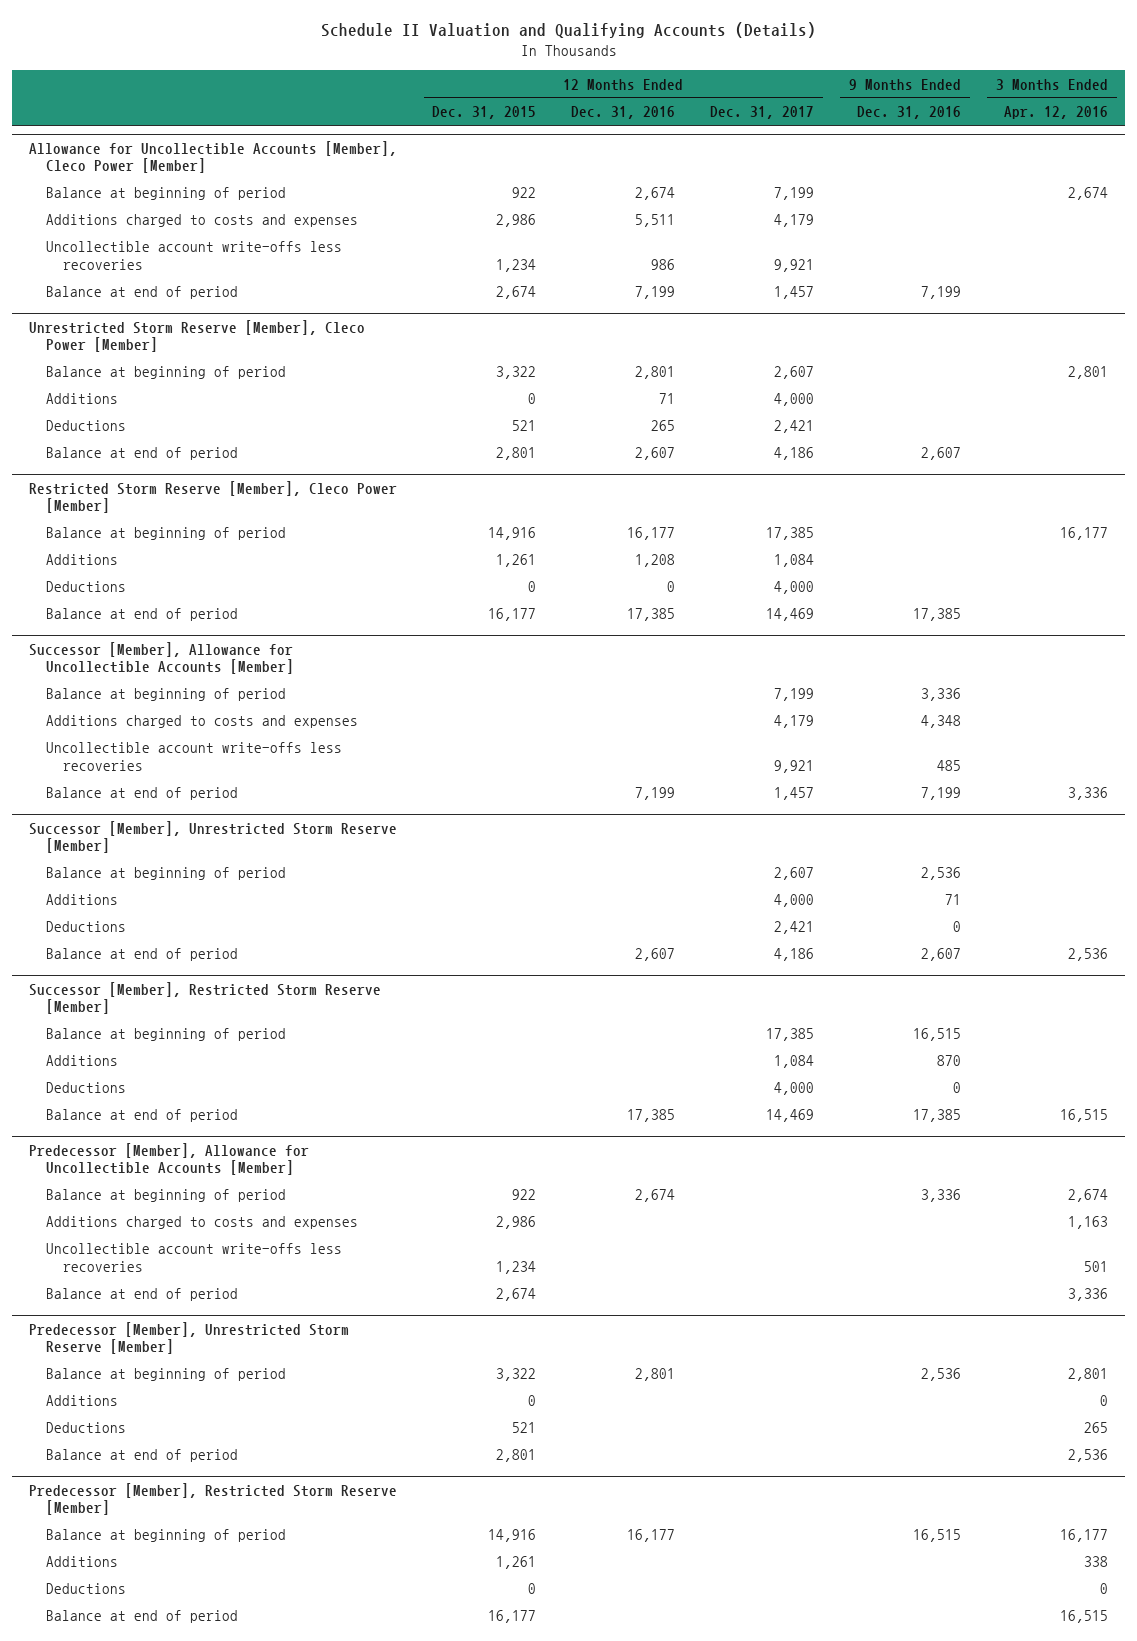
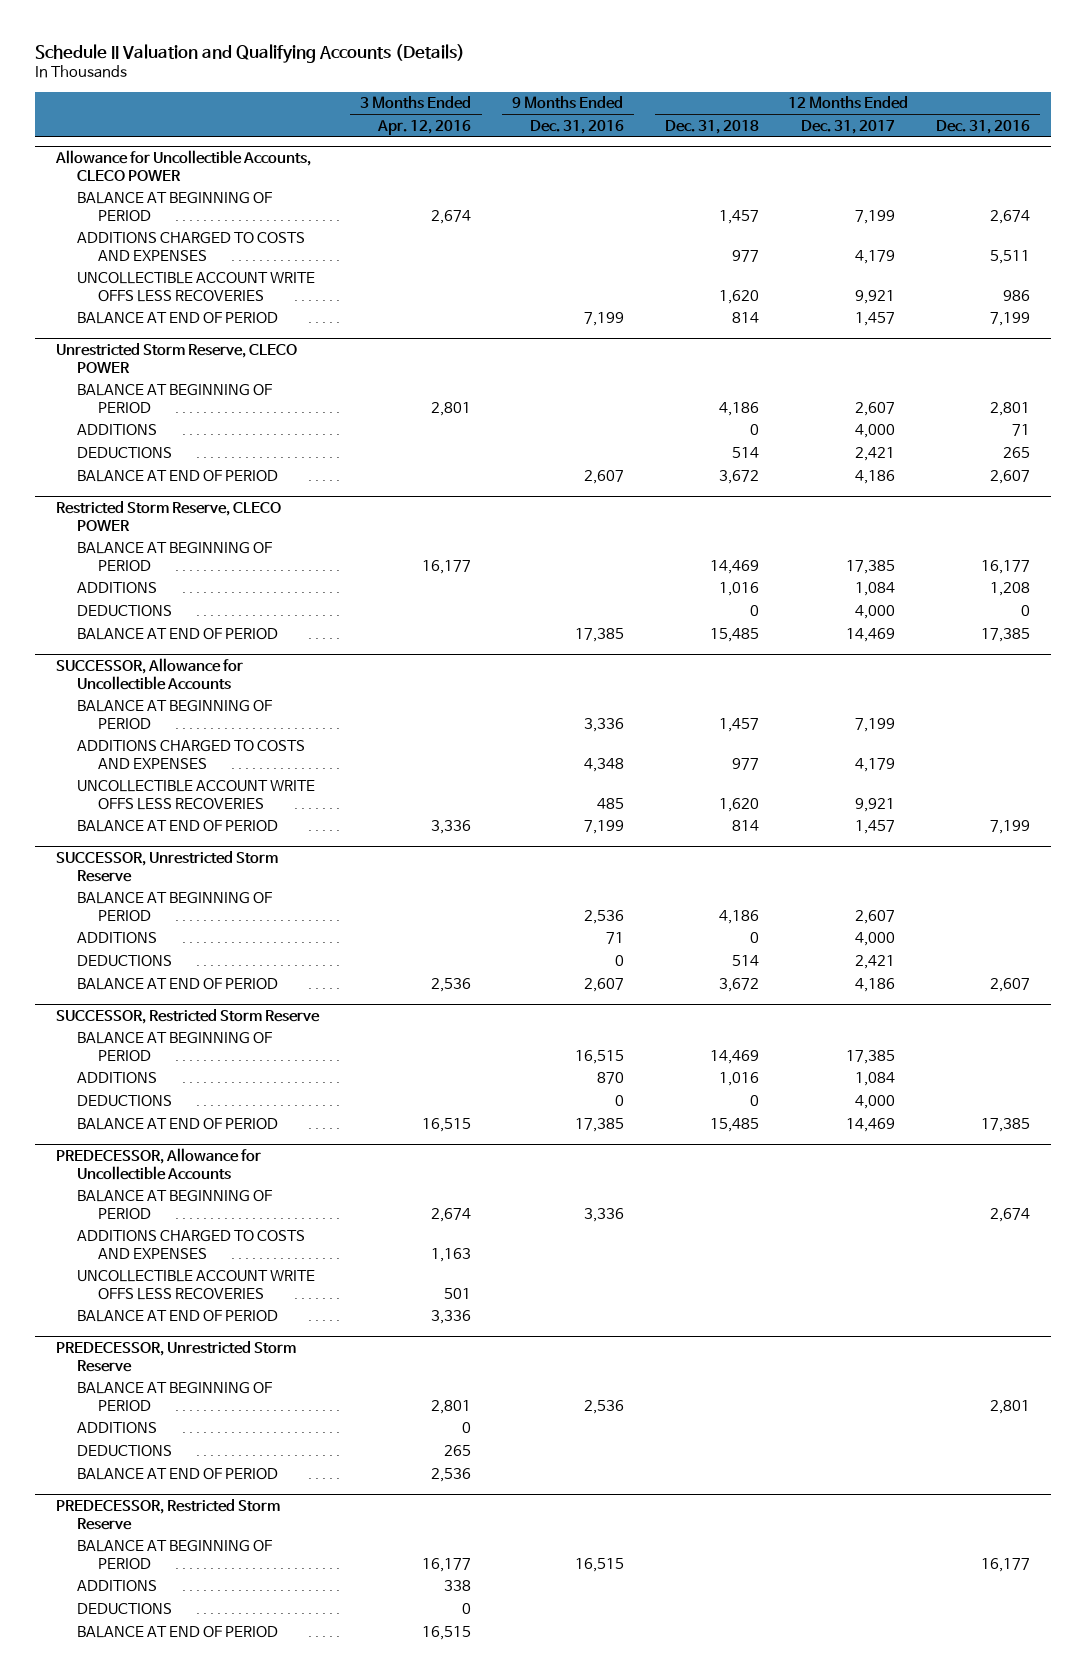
[432,106,537,120] Dec. 31, 2015 -> none
none -> [665,119,760,134] Dec. 31, 2018
[29,141,398,174] Allowance for Uncollectible Accounts [Member], Cleco Power [Member] -> [55,150,312,181] Allowance for Uncollectible Accounts, CLECO POWER
[46,187,287,201] Balance at beginning of period -> [76,192,272,223] BALANCE AT BEGINNING OF PERIOD
[46,214,359,228] Additions charged to costs and expenses -> [76,232,305,262] ADDITIONS CHARGED TO COSTS AND EXPENSES
[46,241,343,270] Uncollectible account write-offs less recoveries -> [76,272,315,303] UNCOLLECTIBLE ACCOUNT WRITE OFFS LESS RECOVERIES
[46,286,239,300] Balance at end of period -> [76,312,278,325] BALANCE AT END OF PERIOD
[29,320,366,353] Unrestricted Storm Reserve [Member], Cleco Power [Member] -> [56,343,298,373] Unrestricted Storm Reserve, CLECO POWER
[46,366,287,380] Balance at beginning of period -> [76,384,272,415] BALANCE AT BEGINNING OF PERIOD
[46,393,119,405] Additions -> [76,424,157,437] ADDITIONS
[46,420,127,432] Deductions -> [76,447,172,460] DEDUCTIONS
[46,447,239,461] Balance at end of period -> [76,470,278,483] BALANCE AT END OF PERIOD
[29,481,398,514] Restricted Storm Reserve [Member], Cleco Power [Member] -> [56,501,282,531] Restricted Storm Reserve, CLECO POWER
[46,527,287,541] Balance at beginning of period -> [76,542,272,573] BALANCE AT BEGINNING OF PERIOD
[46,554,119,566] Additions -> [76,582,157,595] ADDITIONS
[46,581,127,593] Deductions -> [76,605,172,618] DEDUCTIONS
[46,608,239,622] Balance at end of period -> [76,628,278,641] BALANCE AT END OF PERIOD
[29,642,295,675] Successor [Member], Allowance for Uncollectible Accounts [Member] -> [56,658,244,690] SUCCESSOR, Allowance for Uncollectible Accounts
[46,688,287,702] Balance at beginning of period -> [76,700,272,731] BALANCE AT BEGINNING OF PERIOD
[46,715,359,729] Additions charged to costs and expenses -> [76,740,305,770] ADDITIONS CHARGED TO COSTS AND EXPENSES
[46,742,343,771] Uncollectible account write-offs less recoveries -> [76,780,315,811] UNCOLLECTIBLE ACCOUNT WRITE OFFS LESS RECOVERIES
[46,787,239,801] Balance at end of period -> [76,820,278,833] BALANCE AT END OF PERIOD
[29,821,398,854] Successor [Member], Unrestricted Storm Reserve [Member] -> [56,851,279,882] SUCCESSOR, Unrestricted Storm Reserve
[46,867,287,881] Balance at beginning of period -> [76,892,272,923] BALANCE AT BEGINNING OF PERIOD
[46,894,119,906] Additions -> [76,932,157,945] ADDITIONS
[46,921,127,933] Deductions -> [76,955,172,968] DEDUCTIONS
[46,948,239,962] Balance at end of period -> [76,978,278,991] BALANCE AT END OF PERIOD
[29,982,382,1015] Successor [Member], Restricted Storm Reserve [Member] -> [56,1009,321,1025] SUCCESSOR, Restricted Storm Reserve
[46,1028,287,1042] Balance at beginning of period -> [76,1032,272,1063] BALANCE AT BEGINNING OF PERIOD
[46,1055,119,1067] Additions -> [76,1072,157,1085] ADDITIONS
[46,1082,127,1094] Deductions -> [76,1095,172,1108] DEDUCTIONS
[46,1109,239,1123] Balance at end of period -> [76,1118,278,1131] BALANCE AT END OF PERIOD
[29,1143,310,1176] Predecessor [Member], Allowance for Uncollectible Accounts [Member] -> [56,1148,262,1180] PREDECESSOR, Allowance for Uncollectible Accounts
[46,1189,287,1203] Balance at beginning of period -> [76,1190,272,1221] BALANCE AT BEGINNING OF PERIOD
[46,1216,359,1230] Additions charged to costs and expenses -> [76,1230,305,1260] ADDITIONS CHARGED TO COSTS AND EXPENSES
[46,1243,343,1272] Uncollectible account write-offs less recoveries -> [76,1270,315,1301] UNCOLLECTIBLE ACCOUNT WRITE OFFS LESS RECOVERIES
[46,1288,239,1302] Balance at end of period -> [76,1310,278,1323] BALANCE AT END OF PERIOD
[29,1322,350,1355] Predecessor [Member], Unrestricted Storm Reserve [Member] -> [56,1341,297,1372] PREDECESSOR, Unrestricted Storm Reserve
[46,1368,287,1382] Balance at beginning of period -> [76,1382,272,1413] BALANCE AT BEGINNING OF PERIOD
[46,1395,119,1407] Additions -> [76,1422,157,1435] ADDITIONS
[46,1422,127,1434] Deductions -> [76,1445,172,1458] DEDUCTIONS
[46,1449,239,1463] Balance at end of period -> [76,1468,278,1481] BALANCE AT END OF PERIOD
[29,1483,398,1516] Predecessor [Member], Restricted Storm Reserve [Member] -> [56,1499,281,1530] PREDECESSOR, Restricted Storm Reserve
[46,1529,287,1543] Balance at beginning of period -> [76,1540,272,1571] BALANCE AT BEGINNING OF PERIOD
[46,1556,119,1568] Additions -> [76,1580,157,1593] ADDITIONS
[46,1583,127,1595] Deductions -> [76,1603,172,1616] DEDUCTIONS
[46,1610,239,1624] Balance at end of period -> [76,1626,278,1639] BALANCE AT END OF PERIOD

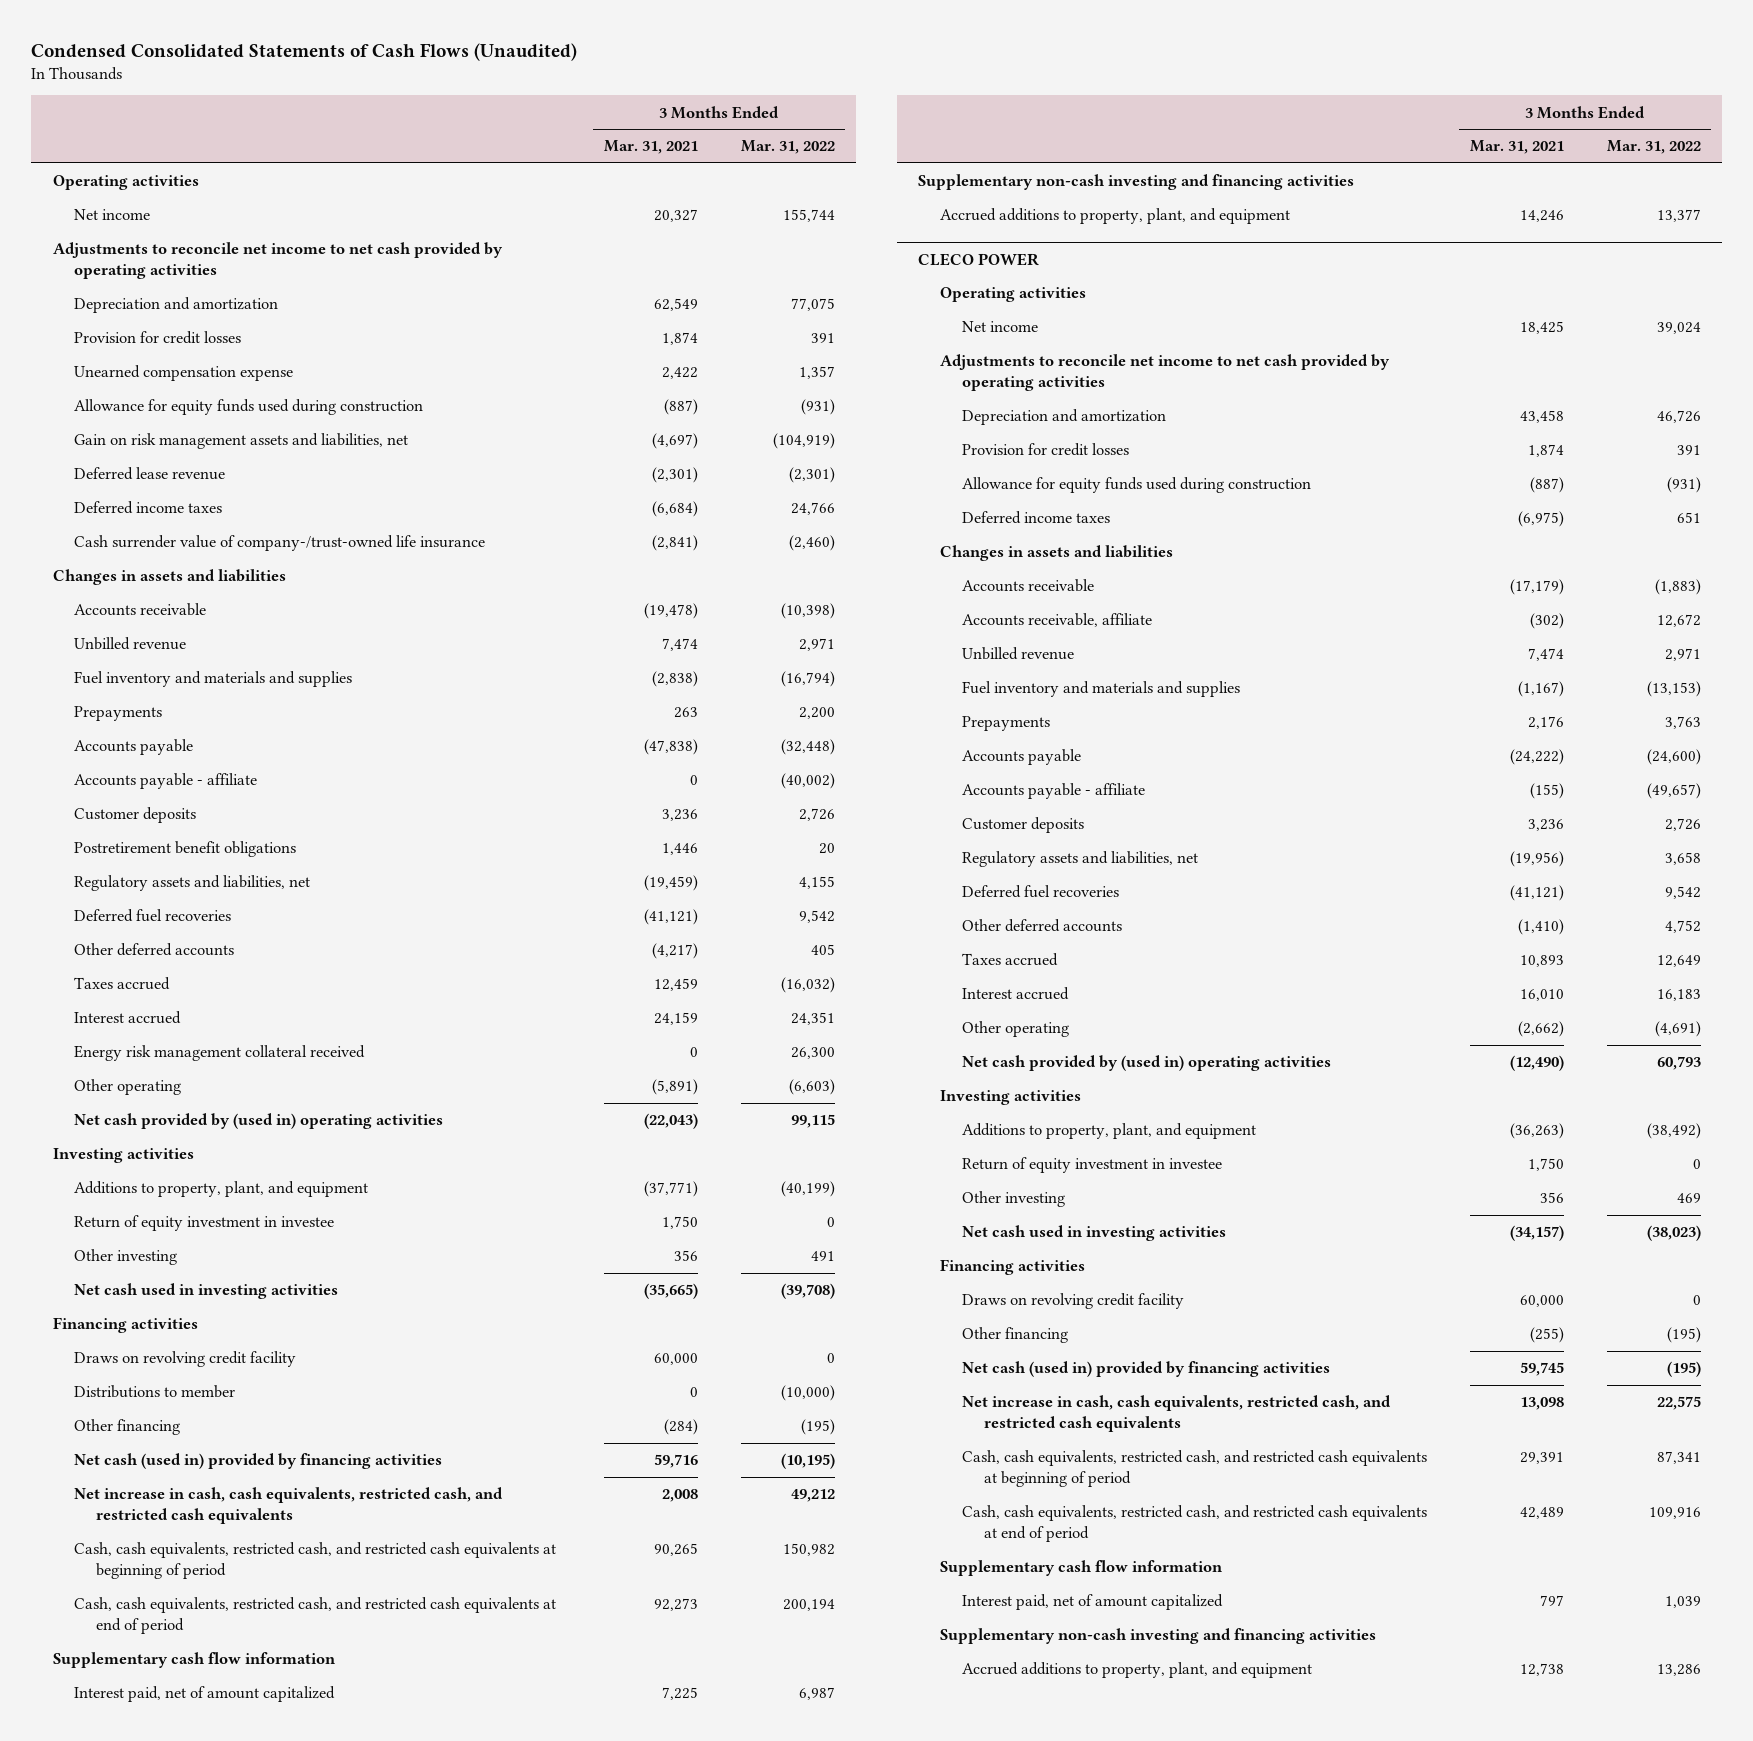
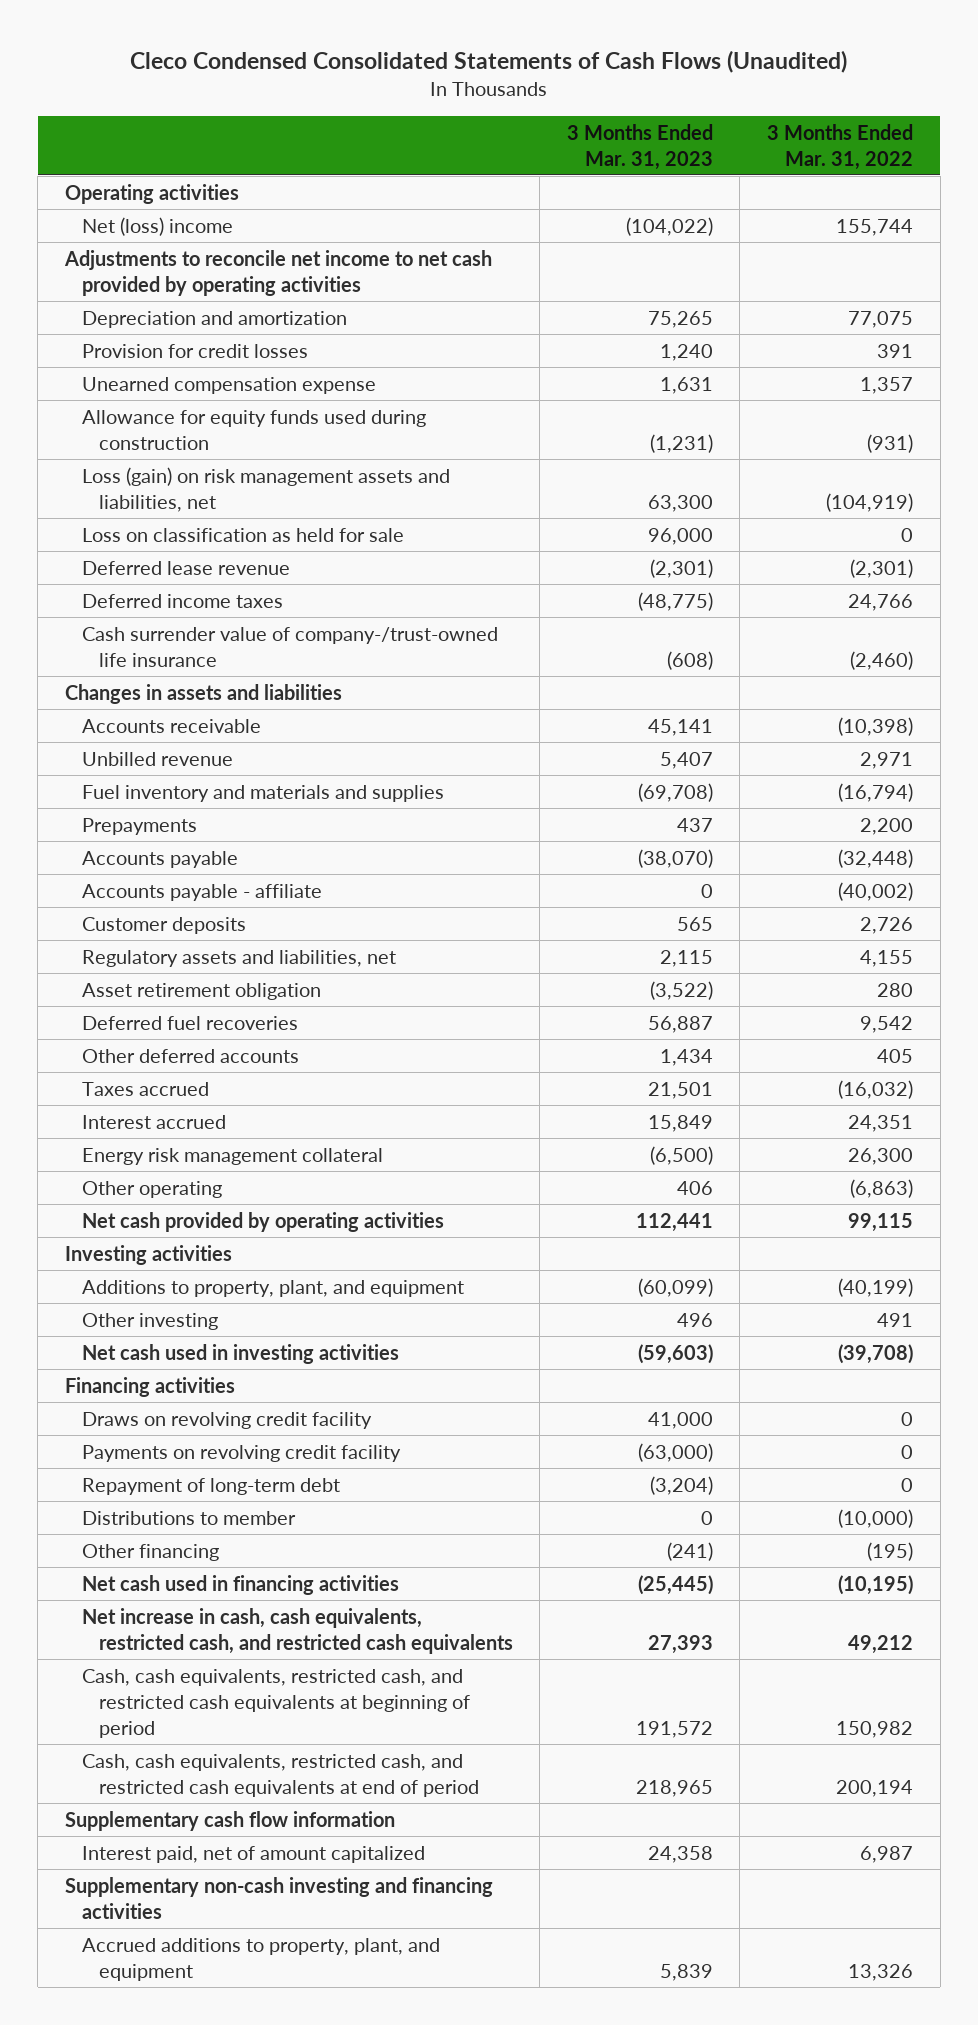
[31,42,578,61] Condensed Consolidated Statements of Cash Flows (Unaudited) -> [129,49,847,73] Cleco Condensed Consolidated Statements of Cash Flows (Unaudited)
[603,140,698,155] Mar. 31, 2021 -> none
none -> [566,123,713,170] 3 Months Ended Mar. 31, 2023
[74,209,151,221] Net income -> [81,216,233,236] Net (loss) income
[74,433,409,450] Gain on risk management assets and liabilities, net -> [81,466,450,512] Loss (gain) on risk management assets and liabilities, net
none -> [81,527,404,542] Loss on classification as held for sale
[74,841,297,858] Postretirement benefit obligations -> none
none -> [81,982,321,1000] Asset retirement obligation
[74,1045,366,1062] Energy risk management collateral received -> [81,1147,383,1165] Energy risk management collateral
[788,1079,835,1096] (6,603) -> [849,1178,913,1198] (6,863)
[74,1113,444,1130] Net cash provided by (used in) operating activities -> [81,1211,444,1232] Net cash provided by operating activities
[74,1215,335,1232] Return of equity investment in investee -> none
none -> [81,1444,401,1462] Payments on revolving credit facility
none -> [81,1477,340,1495] Repayment of long-term debt
[74,1453,443,1470] Net cash (used in) provided by financing activities -> [81,1574,399,1595] Net cash used in financing activities
[918,252,1040,266] CLECO POWER -> none
[940,287,1087,303] Operating activities -> none
[962,321,1039,333] Net income -> none
[940,354,1391,392] Adjustments to reconcile net income to net cash provided by operating activities -> none
[962,409,1167,426] Depreciation and amortization -> none
[962,443,1130,457] Provision for credit losses -> none
[962,477,1312,494] Allowance for equity funds used during construction -> none
[962,511,1111,525] Deferred income taxes -> none
[940,545,1174,562] Changes in assets and liabilities -> none
[962,579,1095,593] Accounts receivable -> none
[962,613,1153,628] Accounts receivable, affiliate -> none
[962,647,1075,661] Unbilled revenue -> none
[962,681,1241,698] Fuel inventory and materials and supplies -> none
[962,716,1051,732] Prepayments -> none
[962,749,1082,766] Accounts payable -> none
[962,783,1146,800] Accounts payable - affiliate -> none
[962,817,1085,834] Customer deposits -> none
[962,851,1199,868] Regulatory assets and liabilities, net -> none
[962,885,1120,899] Deferred fuel recoveries -> none
[962,919,1123,933] Other deferred accounts -> none
[962,953,1059,967] Taxes accrued -> none
[962,987,1070,1001] Interest accrued -> none
[962,1021,1070,1038] Other operating -> none
[962,1055,1332,1072] Net cash provided by (used in) operating activities -> none
[940,1090,1082,1106] Investing activities -> none
[962,1123,1257,1140] Additions to property, plant, and equipment -> none
[962,1157,1223,1174] Return of equity investment in investee -> none
[962,1191,1066,1208] Other investing -> none
[962,1225,1227,1242] Net cash used in investing activities -> none
[940,1259,1086,1276] Financing activities -> none
[962,1293,1185,1310] Draws on revolving credit facility -> none
[962,1327,1069,1344] Other financing -> none
[962,1361,1331,1378] Net cash (used in) provided by financing activities -> none
[962,1395,1392,1433] Net increase in cash, cash equivalents, restricted cash, and restricted cash equivalents -> none
[962,1450,1428,1488] Cash, cash equivalents, restricted cash, and restricted cash equivalents at beginning of period -> none
[962,1505,1428,1543] Cash, cash equivalents, restricted cash, and restricted cash equivalents at end of period -> none
[940,1560,1224,1577] Supplementary cash flow information -> none
[962,1594,1224,1611] Interest paid, net of amount capitalized -> none
[940,1628,1377,1645] Supplementary non-cash investing and financing activities -> none
[962,1662,1313,1679] Accrued additions to property, plant, and equipment -> none
[1656,209,1701,223] 13,377 -> [847,1963,913,1981] 13,326

